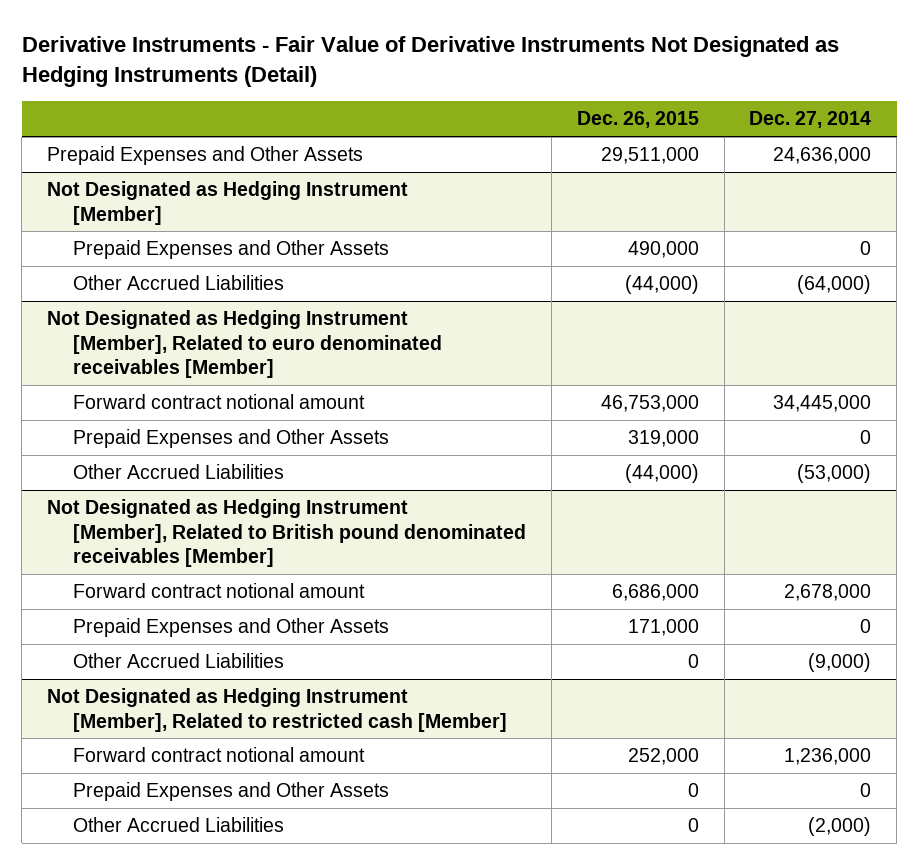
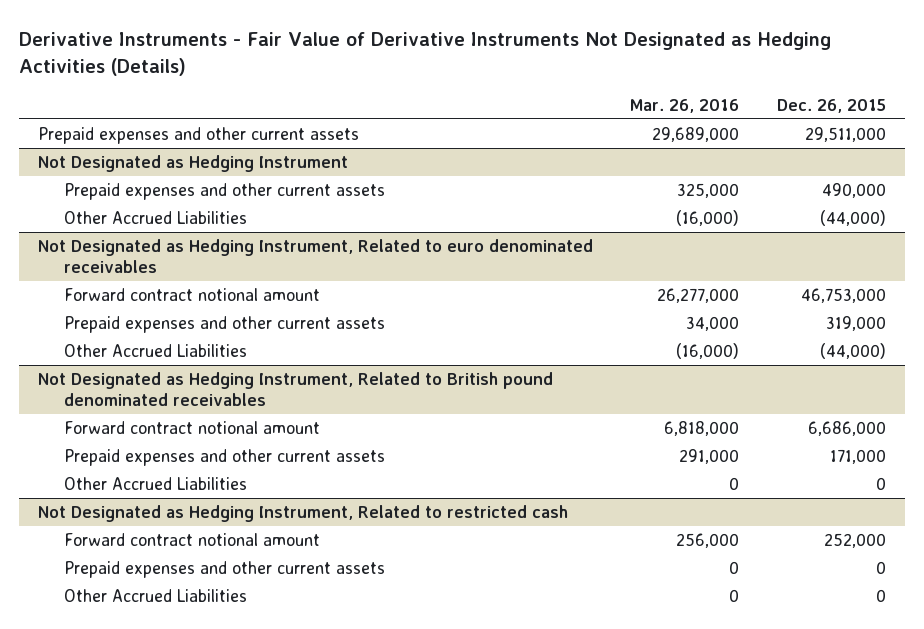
[21,35,839,87] Derivative Instruments - Fair Value of Derivative Instruments Not Designated as Hedging Instruments (Detail) -> [19,32,832,77] Derivative Instruments - Fair Value of Derivative Instruments Not Designated as Hedging Activities (Details)
[749,111,872,129] Dec. 27, 2014 -> none
none -> [630,98,740,113] Mar. 26, 2016
[47,146,364,166] Prepaid Expenses and Other Assets -> [37,126,359,144] Prepaid expenses and other current assets
[47,181,409,225] Not Designated as Hedging Instrument [Member] -> [37,154,348,172] Not Designated as Hedging Instrument
[73,240,390,260] Prepaid Expenses and Other Assets -> [64,182,386,200] Prepaid expenses and other current assets
[47,310,443,379] Not Designated as Hedging Instrument [Member], Related to euro denominated receivables [Member] -> [37,238,593,273] Not Designated as Hedging Instrument, Related to euro denominated receivables
[73,429,390,449] Prepaid Expenses and Other Assets -> [64,315,386,333] Prepaid expenses and other current assets
[47,499,527,568] Not Designated as Hedging Instrument [Member], Related to British pound denominated receivables [Member] -> [37,371,553,406] Not Designated as Hedging Instrument, Related to British pound denominated receivables
[73,618,390,638] Prepaid Expenses and Other Assets -> [64,448,386,466] Prepaid expenses and other current assets
[47,688,508,732] Not Designated as Hedging Instrument [Member], Related to restricted cash [Member] -> [37,504,568,522] Not Designated as Hedging Instrument, Related to restricted cash
[73,782,390,802] Prepaid Expenses and Other Assets -> [64,560,386,578] Prepaid expenses and other current assets

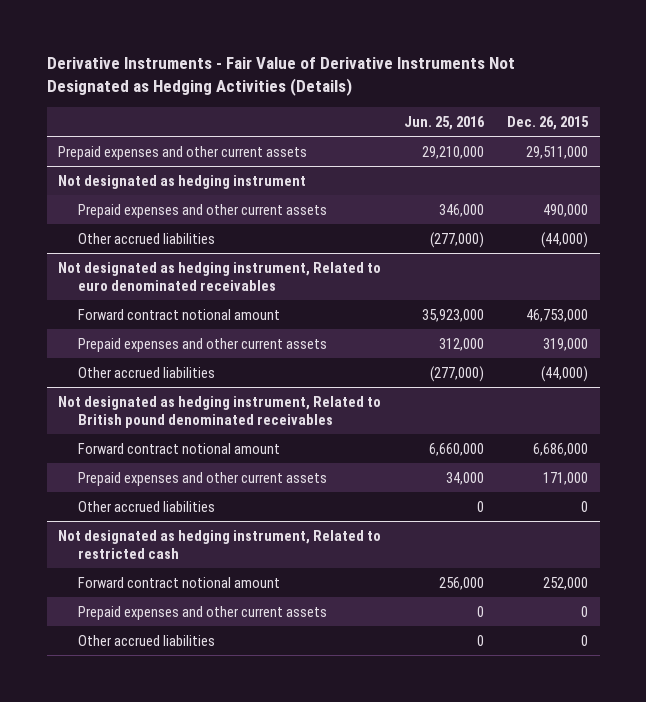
[630,98,740,113] Mar. 26, 2016 -> none
none -> [404,115,486,130] Jun. 25, 2016
[37,154,348,172] Not Designated as Hedging Instrument -> [58,174,307,189] Not designated as hedging instrument
[64,210,248,224] Other Accrued Liabilities -> [78,232,216,244] Other accrued liabilities
[37,238,593,273] Not Designated as Hedging Instrument, Related to euro denominated receivables -> [58,261,382,291] Not designated as hedging instrument, Related to euro denominated receivables
[64,343,248,357] Other Accrued Liabilities -> [78,366,216,378] Other accrued liabilities
[37,371,553,406] Not Designated as Hedging Instrument, Related to British pound denominated receivables -> [58,395,382,428] Not designated as hedging instrument, Related to British pound denominated receivables
[64,476,248,490] Other Accrued Liabilities -> [78,500,216,512] Other accrued liabilities
[37,504,568,522] Not Designated as Hedging Instrument, Related to restricted cash -> [58,529,382,559] Not designated as hedging instrument, Related to restricted cash
[64,588,248,602] Other Accrued Liabilities -> [78,634,216,646] Other accrued liabilities

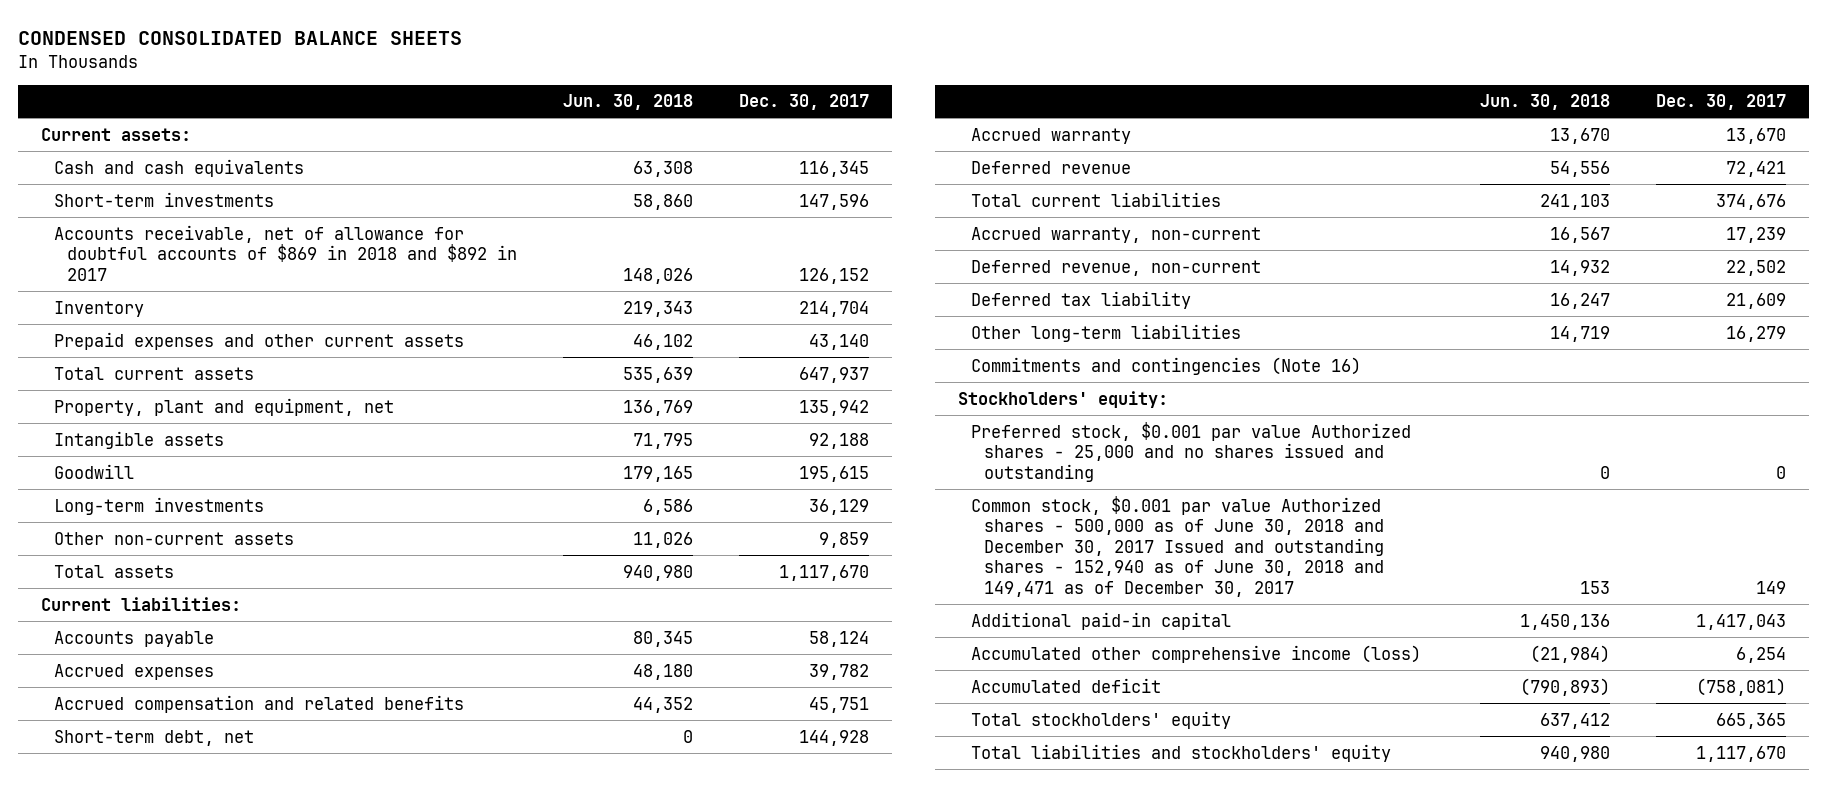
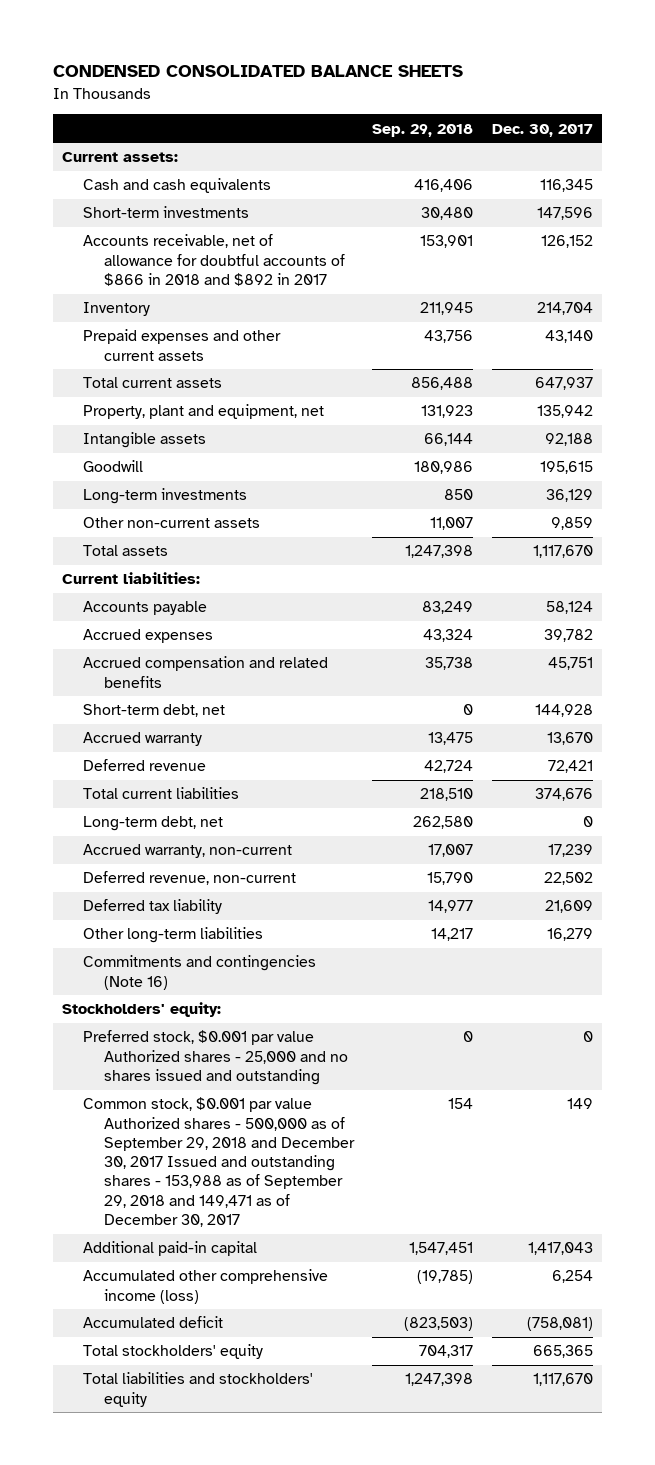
[563,94,694,111] Jun. 30, 2018 -> none
none -> [372,123,474,137] Sep. 29, 2018
[54,224,518,281] Accounts receivable, net of allowance for doubtful accounts of $869 in 2018 and $892 in 2017 -> [83,234,346,286] Accounts receivable, net of allowance for doubtful accounts of $866 in 2018 and $892 in 2017
none -> [83,816,224,832] Long-term debt, net
[971,495,1385,597] Common stock, $0.001 par value Authorized shares - 500,000 as of June 30, 2018 and December 30, 2017 Issued and outstanding shares - 152,940 as of June 30, 2018 and 149,471 as of December 30, 2017 -> [83,1097,356,1227] Common stock, $0.001 par value Authorized shares - 500,000 as of September 29, 2018 and December 30, 2017 Issued and outstanding shares - 153,988 as of September 29, 2018 and 149,471 as of December 30, 2017

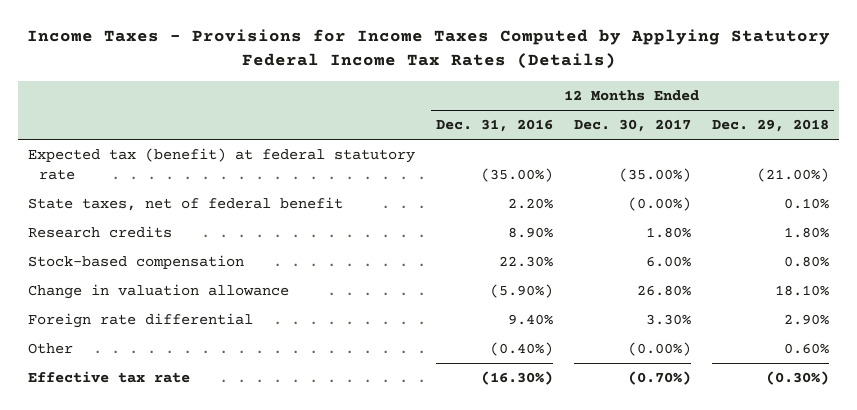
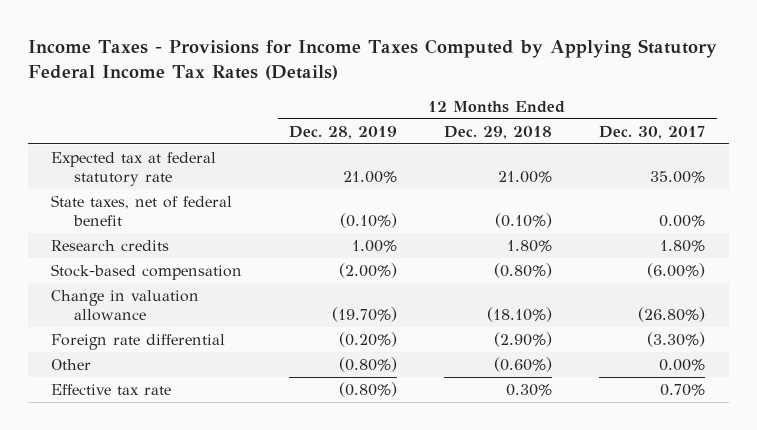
[436,119,554,133] Dec. 31, 2016 -> none
none -> [289,125,398,139] Dec. 28, 2019
[28,148,416,180] Expected tax (benefit) at federal statutory rate -> [51,151,217,186] Expected tax at federal statutory rate
[618,167,691,182] (35.00%) -> [650,170,706,183] 35.00%
[756,167,829,182] (21.00%) -> [498,170,553,183] 21.00%
[627,197,691,212] (0.00%) -> [659,214,706,227] 0.00%
[783,198,829,210] 0.10% -> [495,212,553,228] (0.10%)
[645,256,691,268] 6.00% -> [647,262,706,278] (6.00%)
[783,256,829,268] 0.80% -> [494,262,553,278] (0.80%)
[636,285,691,297] 26.80% -> [638,306,706,322] (26.80%)
[774,285,829,297] 18.10% -> [487,306,553,322] (18.10%)
[645,314,691,326] 3.30% -> [647,331,706,347] (3.30%)
[783,314,829,326] 2.90% -> [494,331,553,347] (2.90%)
[627,342,691,357] (0.00%) -> [659,358,706,371] 0.00%
[783,343,829,355] 0.60% -> [494,356,553,372] (0.60%)
[627,371,691,386] (0.70%) -> [660,383,706,396] 0.70%
[765,371,829,386] (0.30%) -> [506,383,553,396] 0.30%

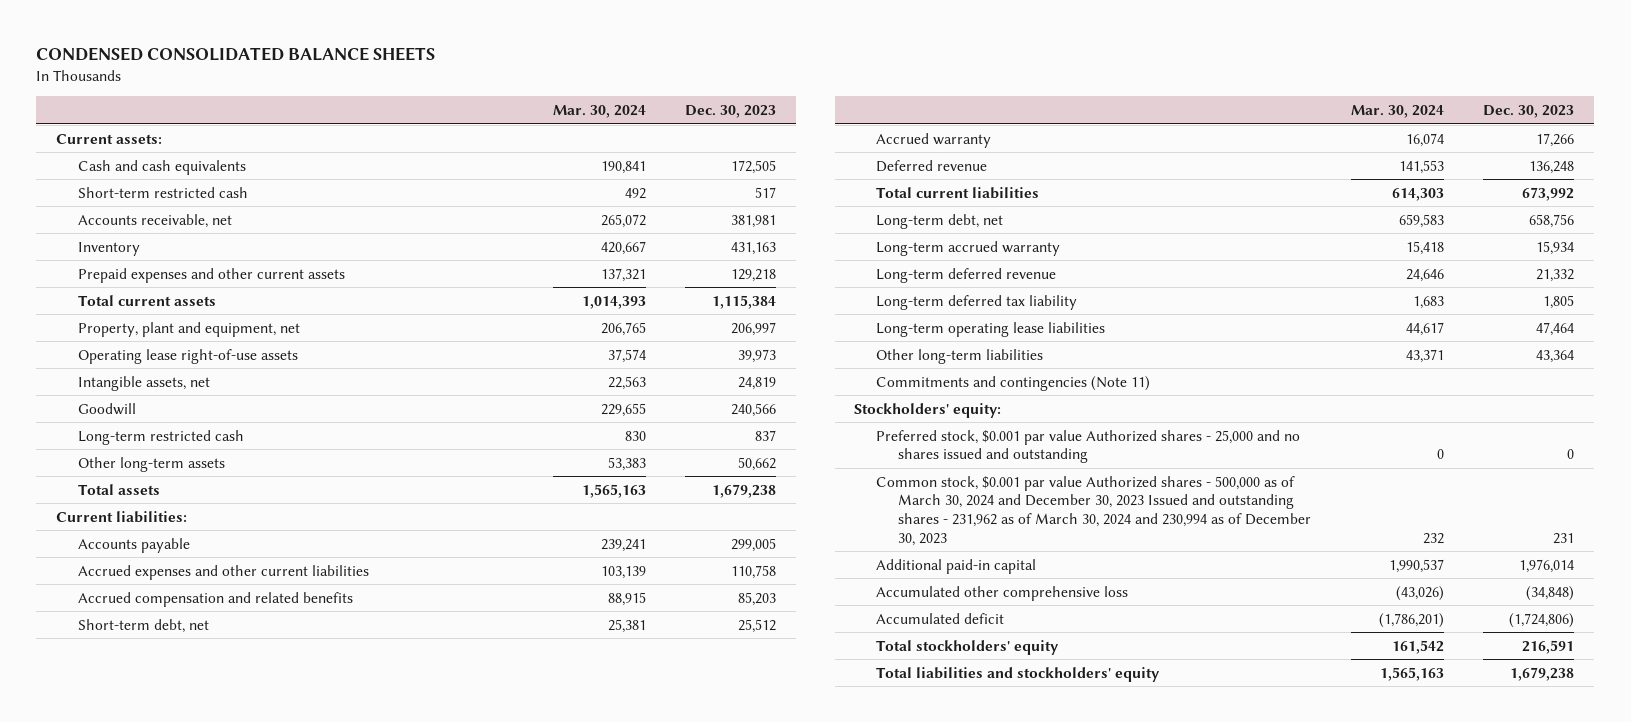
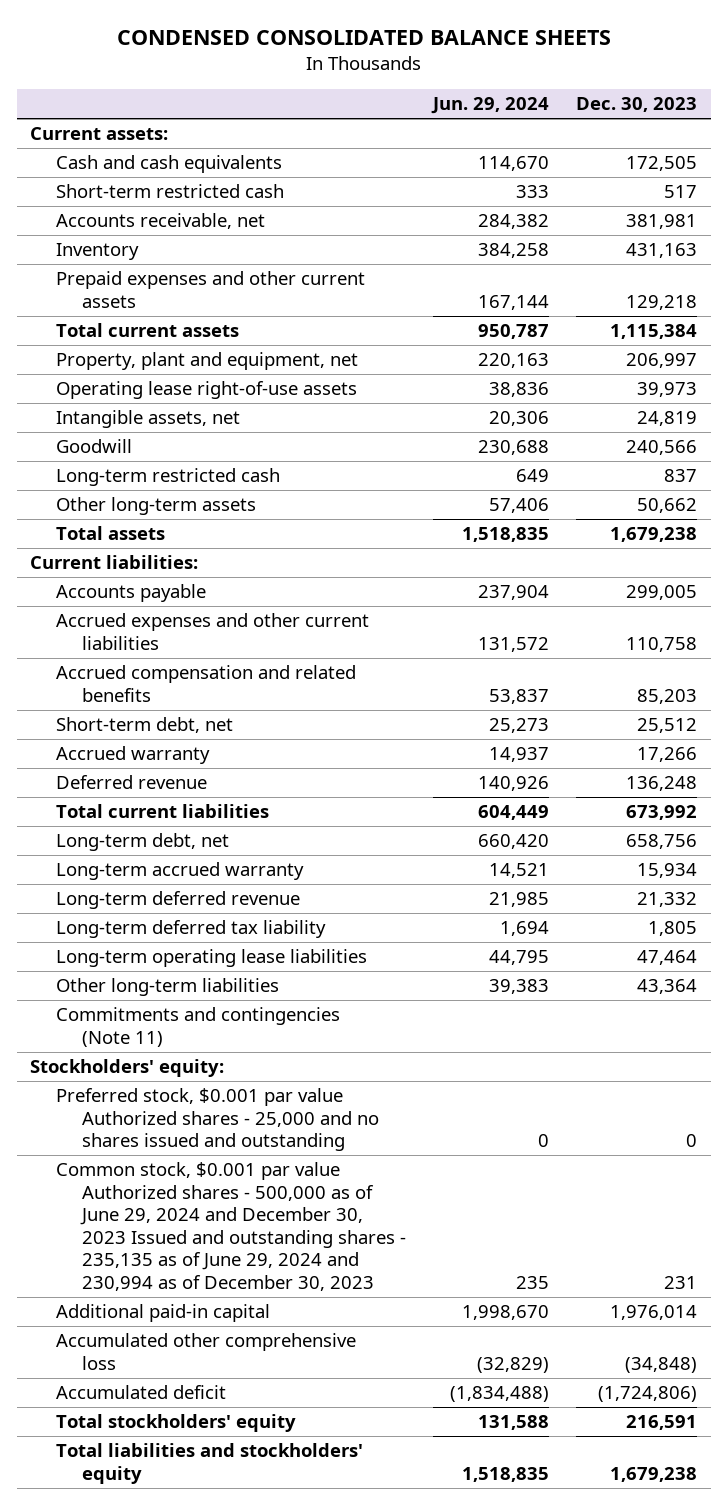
[552,104,646,118] Mar. 30, 2024 -> none
none -> [431,97,550,115] Jun. 29, 2024
[876,475,1312,546] Common stock, $0.001 par value Authorized shares - 500,000 as of March 30, 2024 and December 30, 2023 Issued and outstanding shares - 231,962 as of March 30, 2024 and 230,994 as of December 30, 2023 -> [56,1162,407,1291] Common stock, $0.001 par value Authorized shares - 500,000 as of June 29, 2024 and December 30, 2023 Issued and outstanding shares - 235,135 as of June 29, 2024 and 230,994 as of December 30, 2023

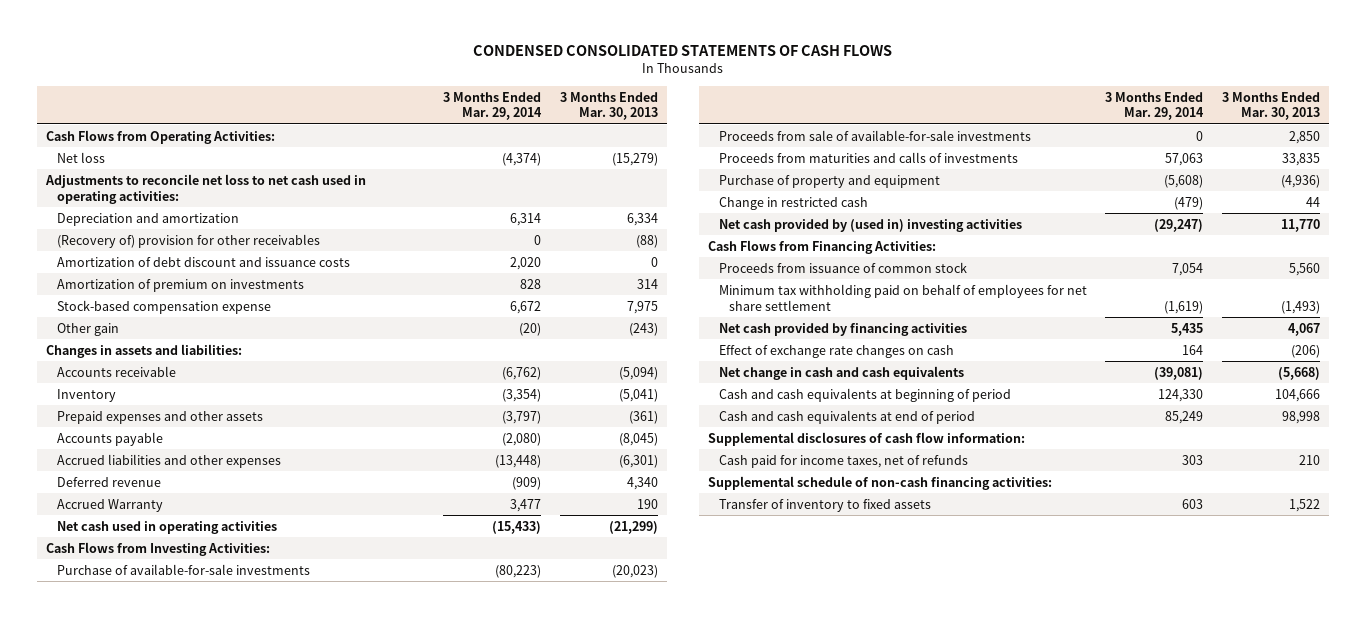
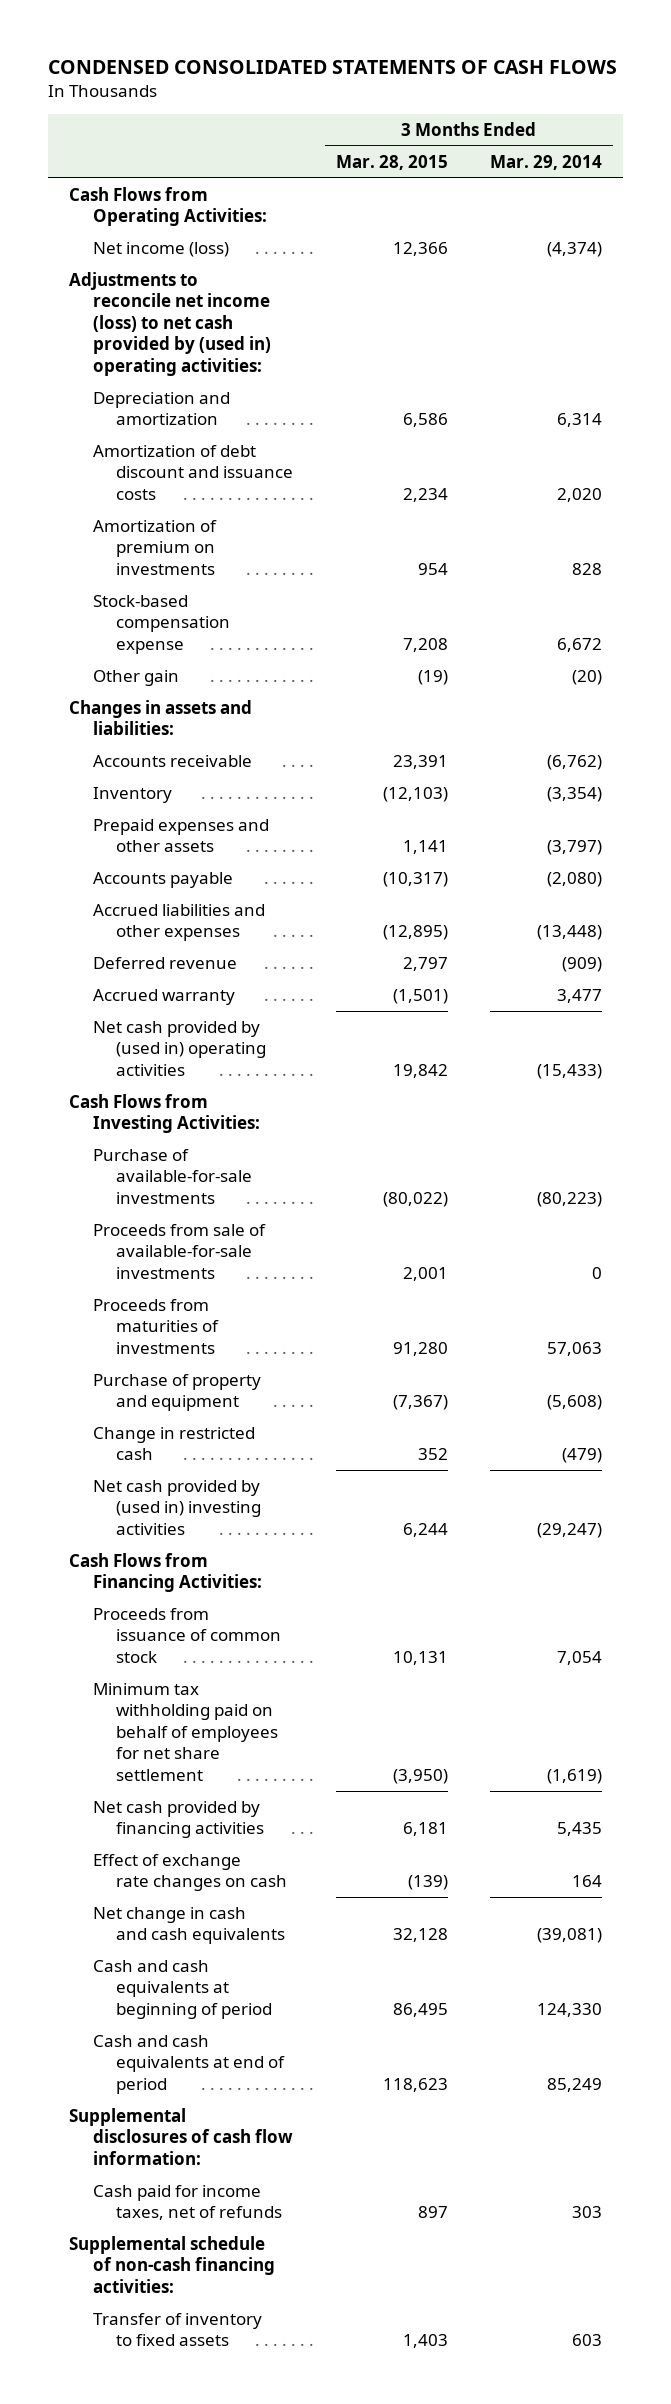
[559,91,658,121] 3 Months Ended Mar. 30, 2013 -> none
none -> [335,154,448,170] Mar. 28, 2015
[56,151,105,163] Net loss -> [92,242,229,258] Net income (loss)
[44,173,366,204] Adjustments to reconcile net loss to net cash used in operating activities: -> [69,272,271,376] Adjustments to reconcile net income (loss) to net cash provided by (used in) operating activities:
[56,233,320,248] (Recovery of) provision for other receivables -> none
[56,498,163,512] Accrued Warranty -> [92,989,235,1006] Accrued warranty
[56,520,277,534] Net cash used in operating activities -> [92,1021,267,1076] Net cash provided by (used in) operating activities
[718,151,1018,163] Proceeds from maturities and calls of investments -> [92,1299,220,1354] Proceeds from maturities of investments

